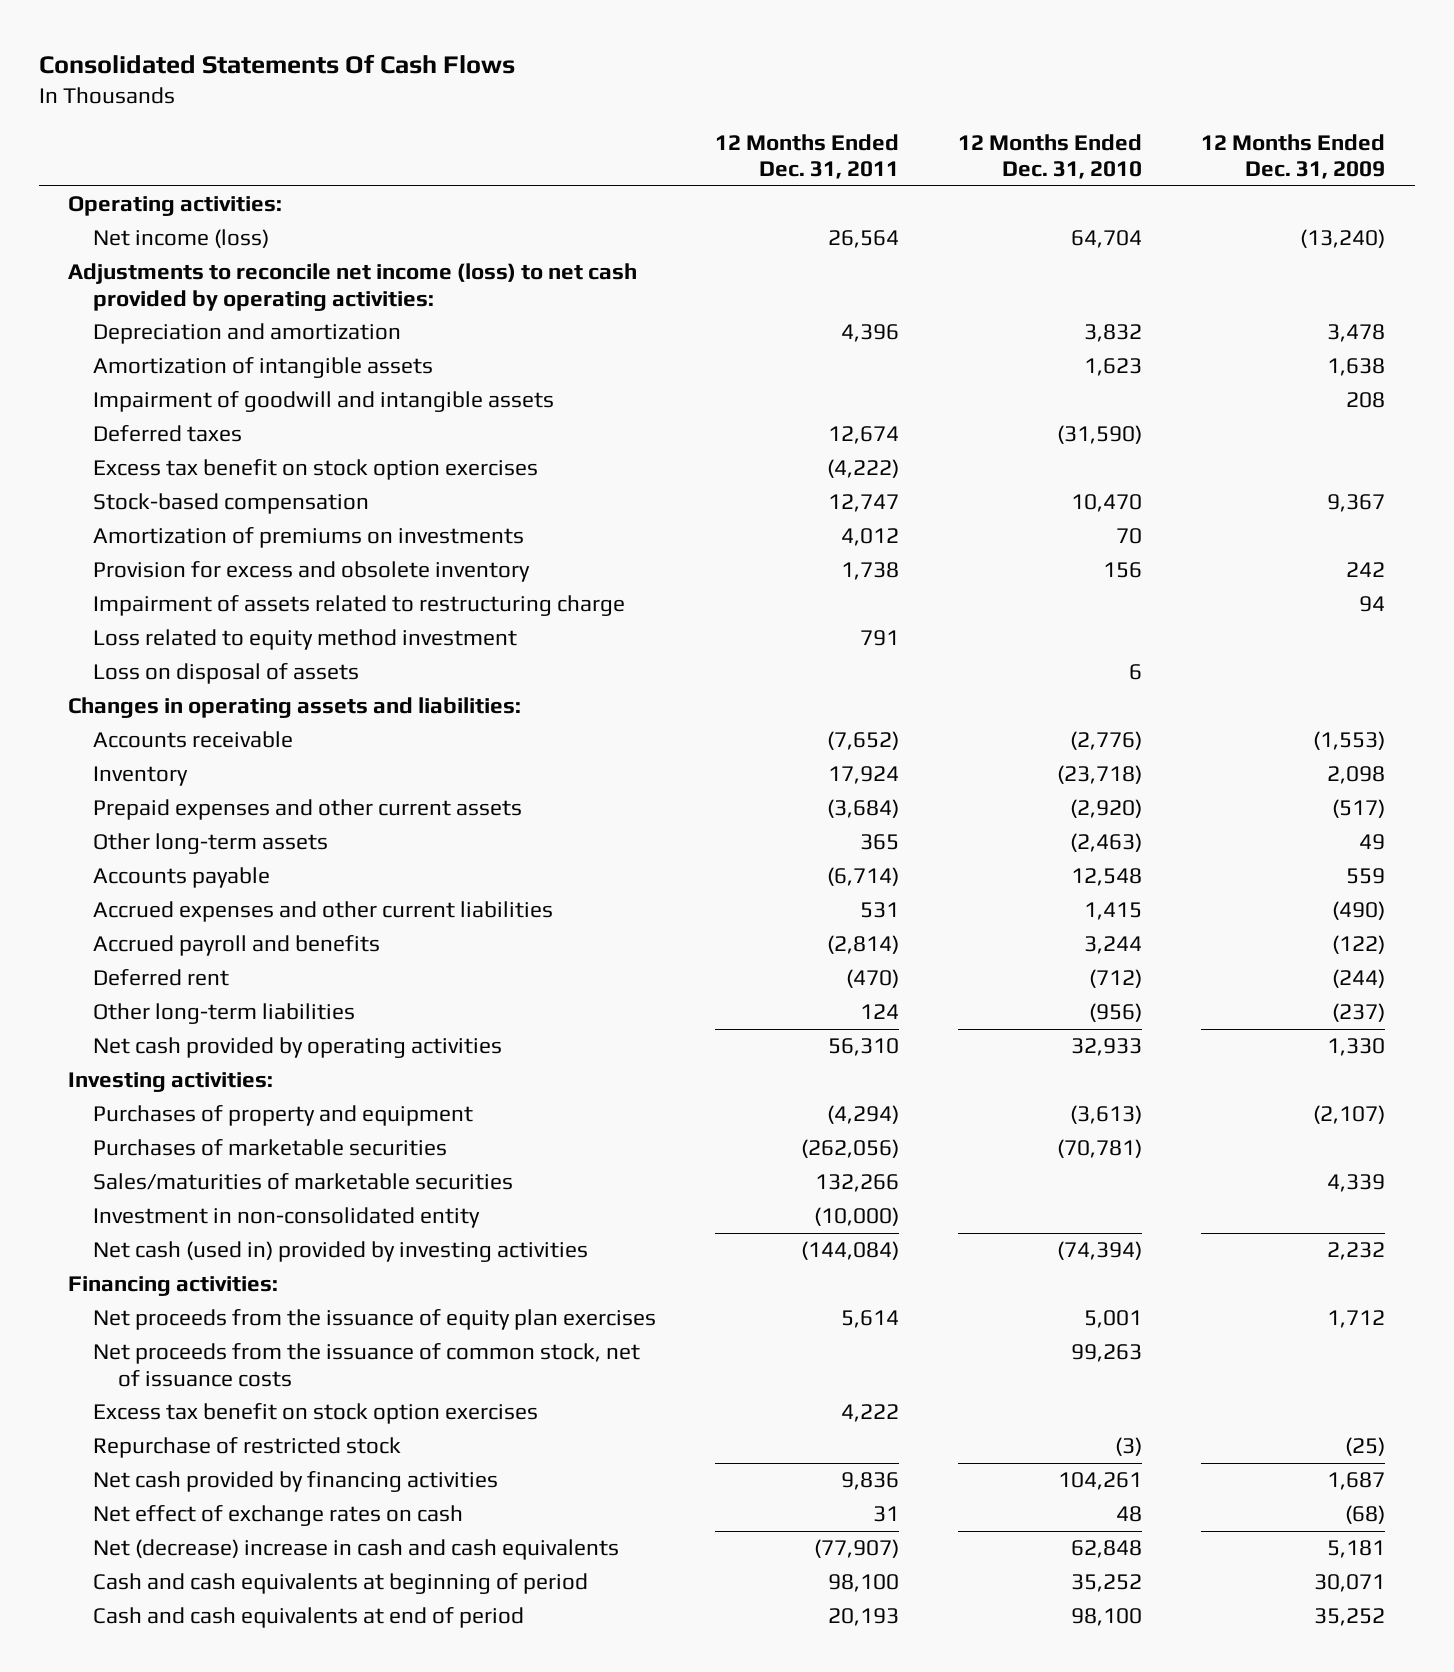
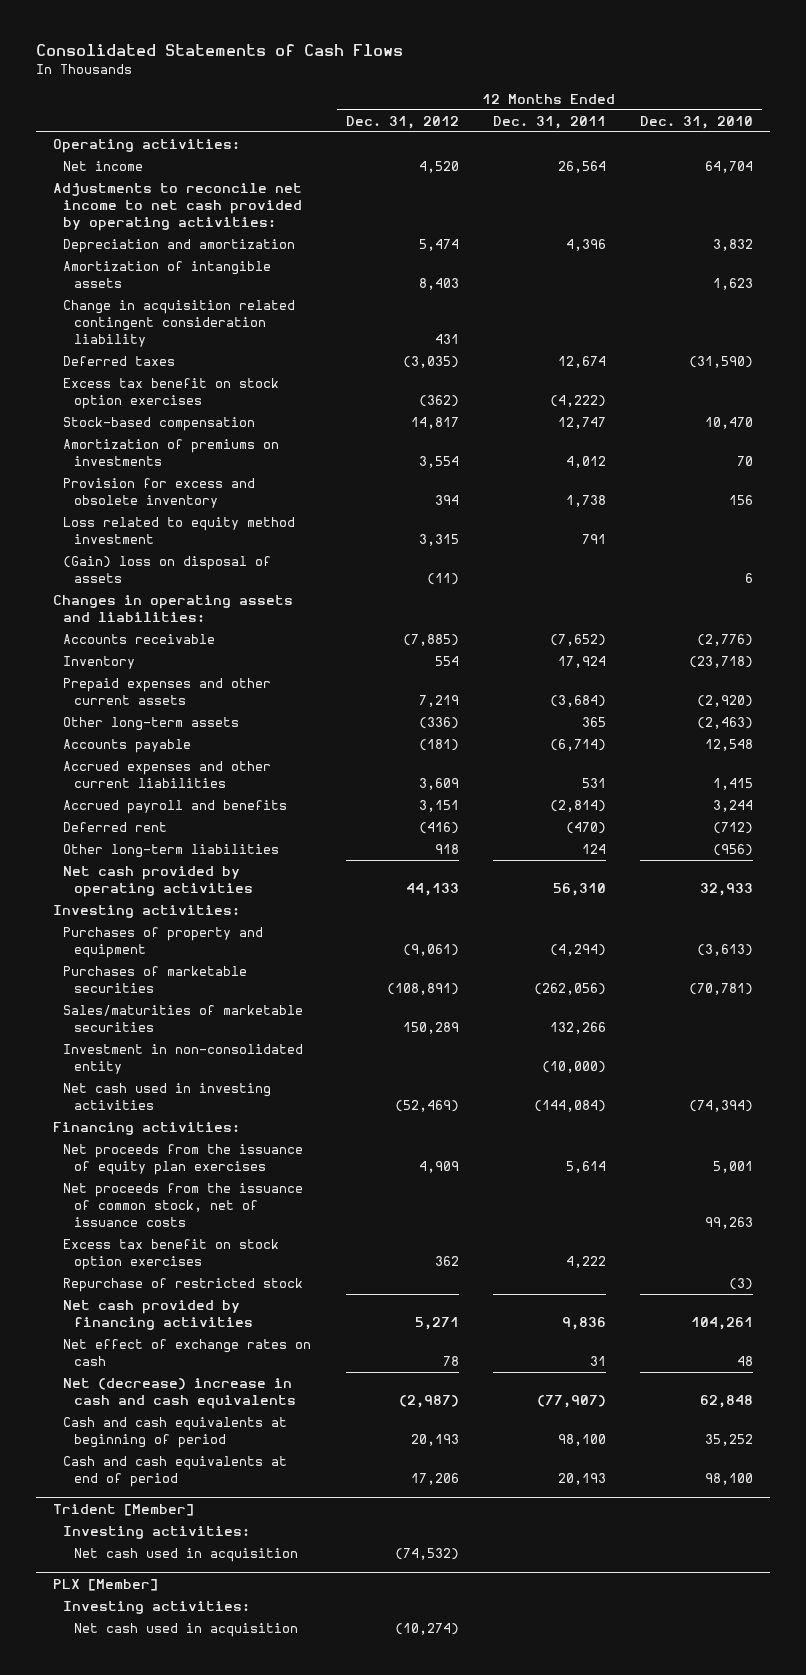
[38,54,515,75] Consolidated Statements Of Cash Flows -> [35,44,403,57] Consolidated Statements of Cash Flows
[1201,133,1386,180] 12 Months Ended Dec. 31, 2009 -> none
none -> [345,115,459,129] Dec. 31, 2012
[93,229,270,249] Net income (loss) -> [63,161,144,172] Net income
[68,263,638,311] Adjustments to reconcile net income (loss) to net cash provided by operating activities: -> [52,183,303,231] Adjustments to reconcile net income to net cash provided by operating activities:
[93,391,555,413] Impairment of goodwill and intangible assets -> none
none -> [63,300,296,347] Change in acquisition related contingent consideration liability
[93,595,626,617] Impairment of assets related to restructuring charge -> none
[93,663,360,685] Loss on disposal of assets -> [63,556,272,583] (Gain) loss on disposal of assets
[93,1241,589,1263] Net cash (used in) provided by investing activities -> [63,1083,272,1110] Net cash used in investing activities
none -> [52,1503,194,1516] Trident [Member]
none -> [63,1526,251,1540] Investing activities:
none -> [73,1548,298,1563] Net cash used in acquisition
none -> [52,1578,158,1591] PLX [Member]
none -> [63,1601,251,1615] Investing activities:
none -> [73,1623,298,1638] Net cash used in acquisition

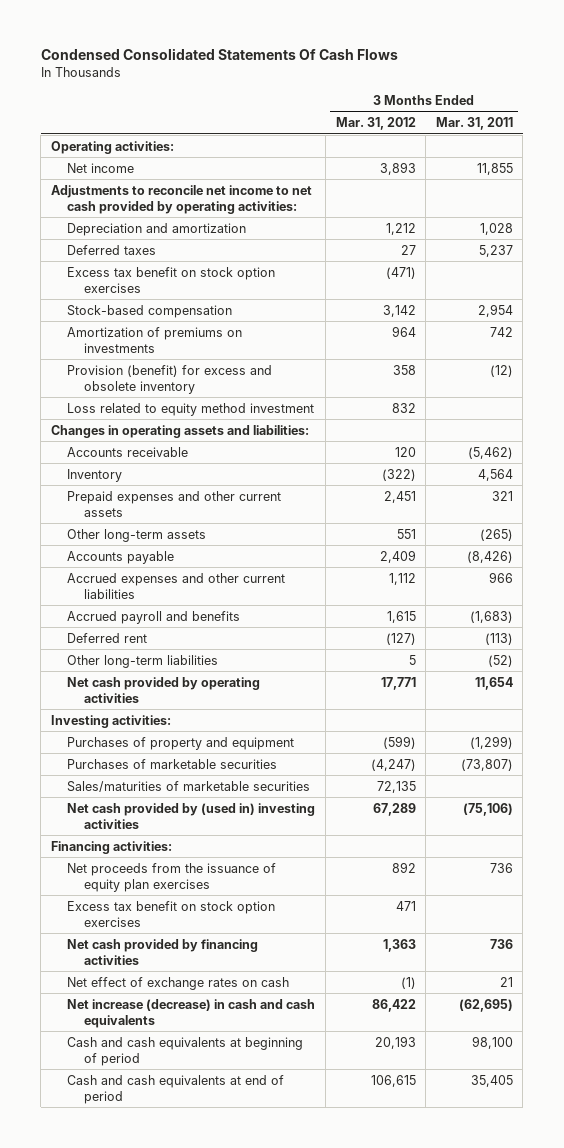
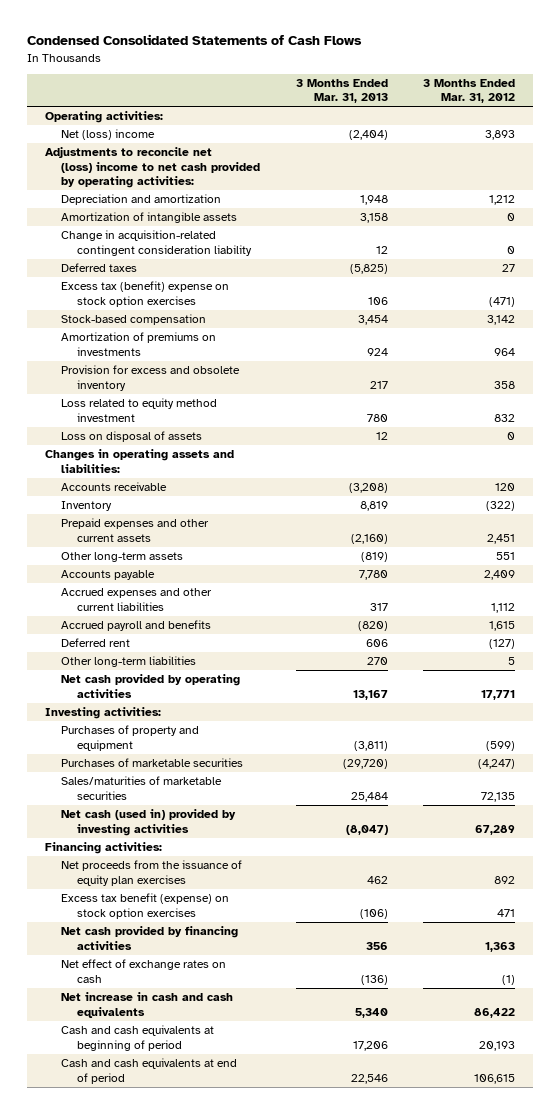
[40,48,398,61] Condensed Consolidated Statements Of Cash Flows -> [26,34,362,46] Condensed Consolidated Statements of Cash Flows
[435,116,513,130] Mar. 31, 2011 -> none
none -> [295,78,388,104] 3 Months Ended Mar. 31, 2013
[67,162,135,173] Net income -> [60,129,155,141] Net (loss) income
[51,184,313,214] Adjustments to reconcile net income to net cash provided by operating activities: -> [44,147,260,188] Adjustments to reconcile net (loss) income to net cash provided by operating activities:
none -> [60,212,237,224] Amortization of intangible assets
none -> [60,230,253,256] Change in acquisition-related contingent consideration liability
[67,266,276,293] Excess tax benefit on stock option exercises -> [60,281,229,307] Excess tax (benefit) expense on stock option exercises
[67,364,273,394] Provision (benefit) for excess and obsolete inventory -> [60,365,240,391] Provision for excess and obsolete inventory
none -> [60,431,202,443] Loss on disposal of assets
[67,802,316,829] Net cash provided by (used in) investing activities -> [60,809,236,836] Net cash (used in) provided by investing activities
[67,900,276,927] Excess tax benefit on stock option exercises -> [60,893,229,919] Excess tax benefit (expense) on stock option exercises
[67,998,316,1028] Net increase (decrease) in cash and cash equivalents -> [60,992,233,1018] Net increase in cash and cash equivalents

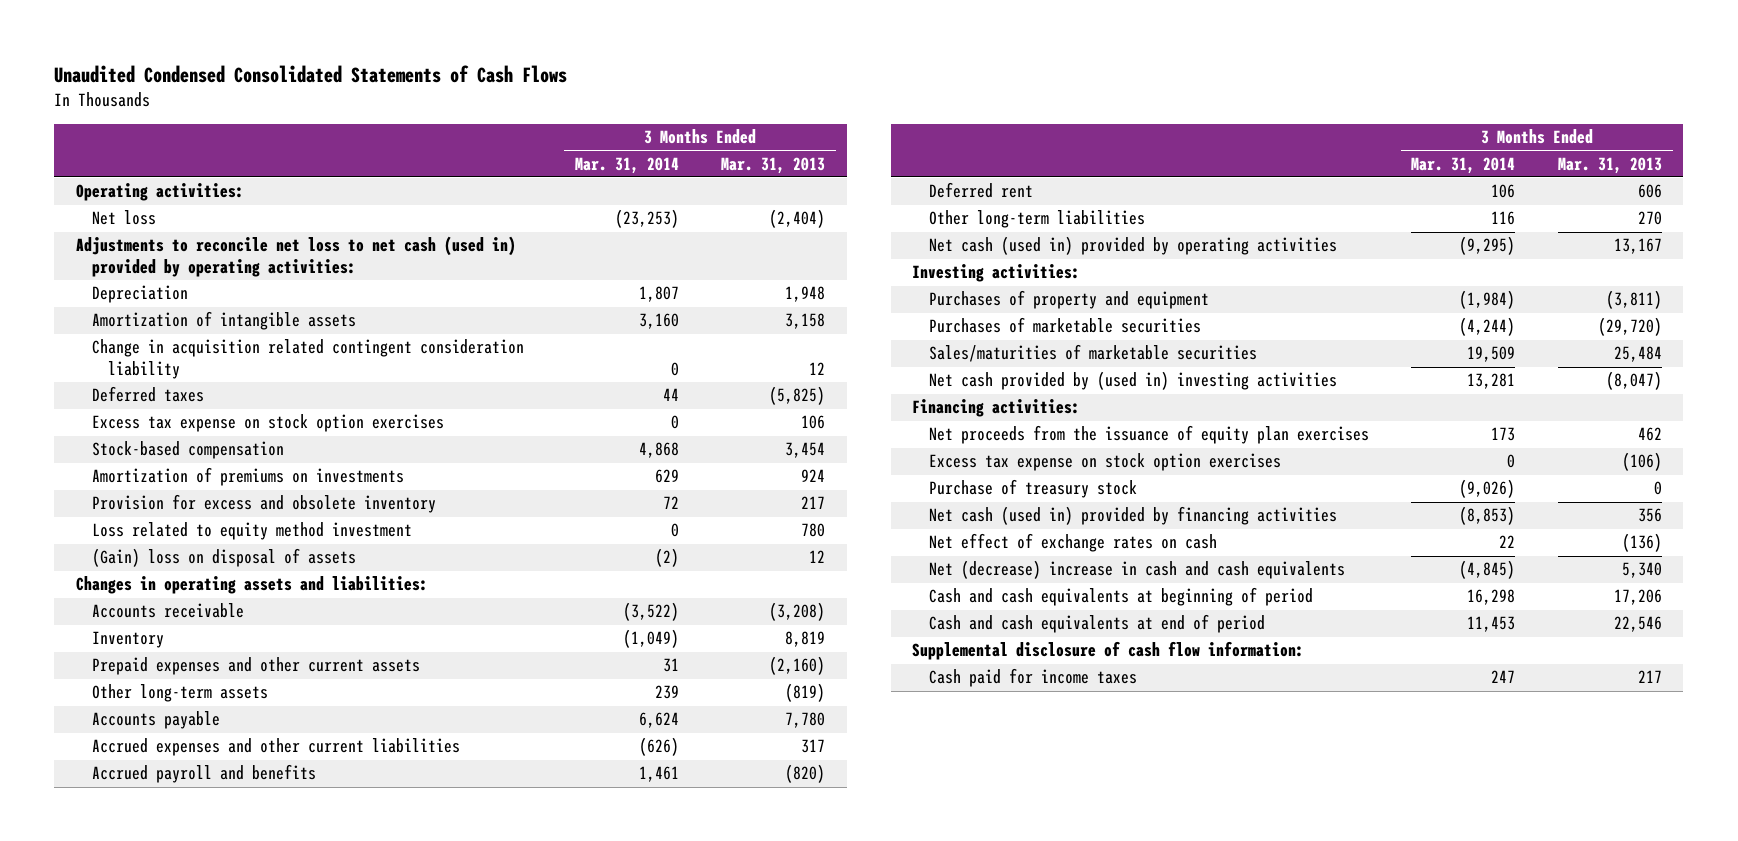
[26,34,362,46] Condensed Consolidated Statements of Cash Flows -> [54,64,568,83] Unaudited Condensed Consolidated Statements of Cash Flows
[423,78,516,104] 3 Months Ended Mar. 31, 2012 -> none
none -> [574,156,679,174] Mar. 31, 2014
[60,129,155,141] Net (loss) income -> [91,210,156,226] Net loss
[44,147,260,188] Adjustments to reconcile net (loss) income to net cash provided by operating activities: -> [75,236,516,277] Adjustments to reconcile net loss to net cash (used in) provided by operating activities:
[60,194,221,206] Depreciation and amortization -> [91,285,188,304] Depreciation
[60,230,253,256] Change in acquisition-related contingent consideration liability -> [91,339,524,379] Change in acquisition related contingent consideration liability
[60,281,229,307] Excess tax (benefit) expense on stock option exercises -> [91,414,444,433] Excess tax expense on stock option exercises
[60,431,202,443] Loss on disposal of assets -> [91,548,356,568] (Gain) loss on disposal of assets
[60,674,240,698] Net cash provided by operating activities -> [928,236,1337,256] Net cash (used in) provided by operating activities
[60,809,236,836] Net cash (used in) provided by investing activities -> [928,371,1337,391] Net cash provided by (used in) investing activities
[60,893,229,919] Excess tax benefit (expense) on stock option exercises -> [928,453,1281,472] Excess tax expense on stock option exercises
none -> [928,479,1137,499] Purchase of treasury stock
[60,926,238,950] Net cash provided by financing activities -> [928,506,1337,526] Net cash (used in) provided by financing activities
[60,992,233,1018] Net increase in cash and cash equivalents -> [928,560,1345,580] Net (decrease) increase in cash and cash equivalents
none -> [912,641,1305,661] Supplemental disclosure of cash flow information:
none -> [928,668,1137,688] Cash paid for income taxes

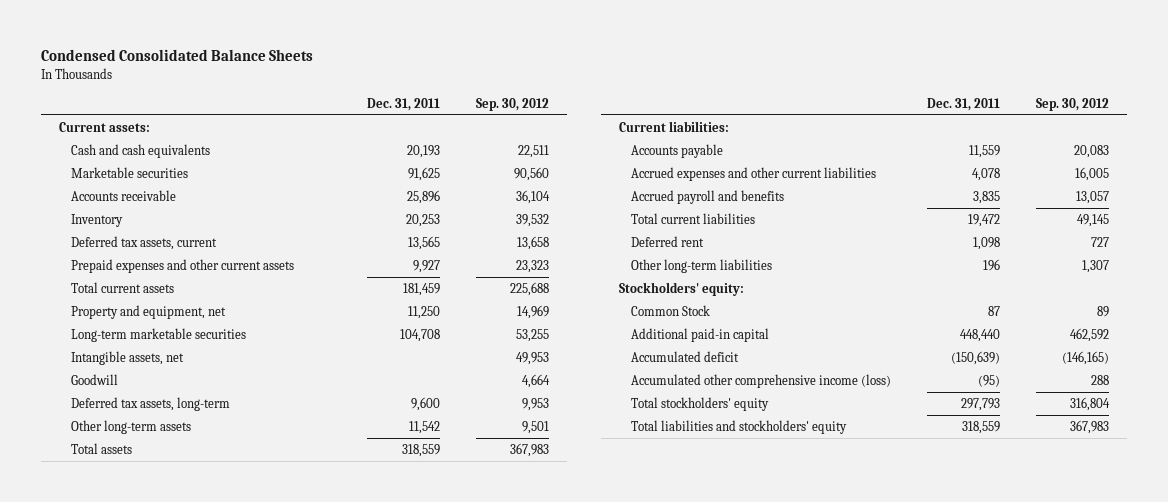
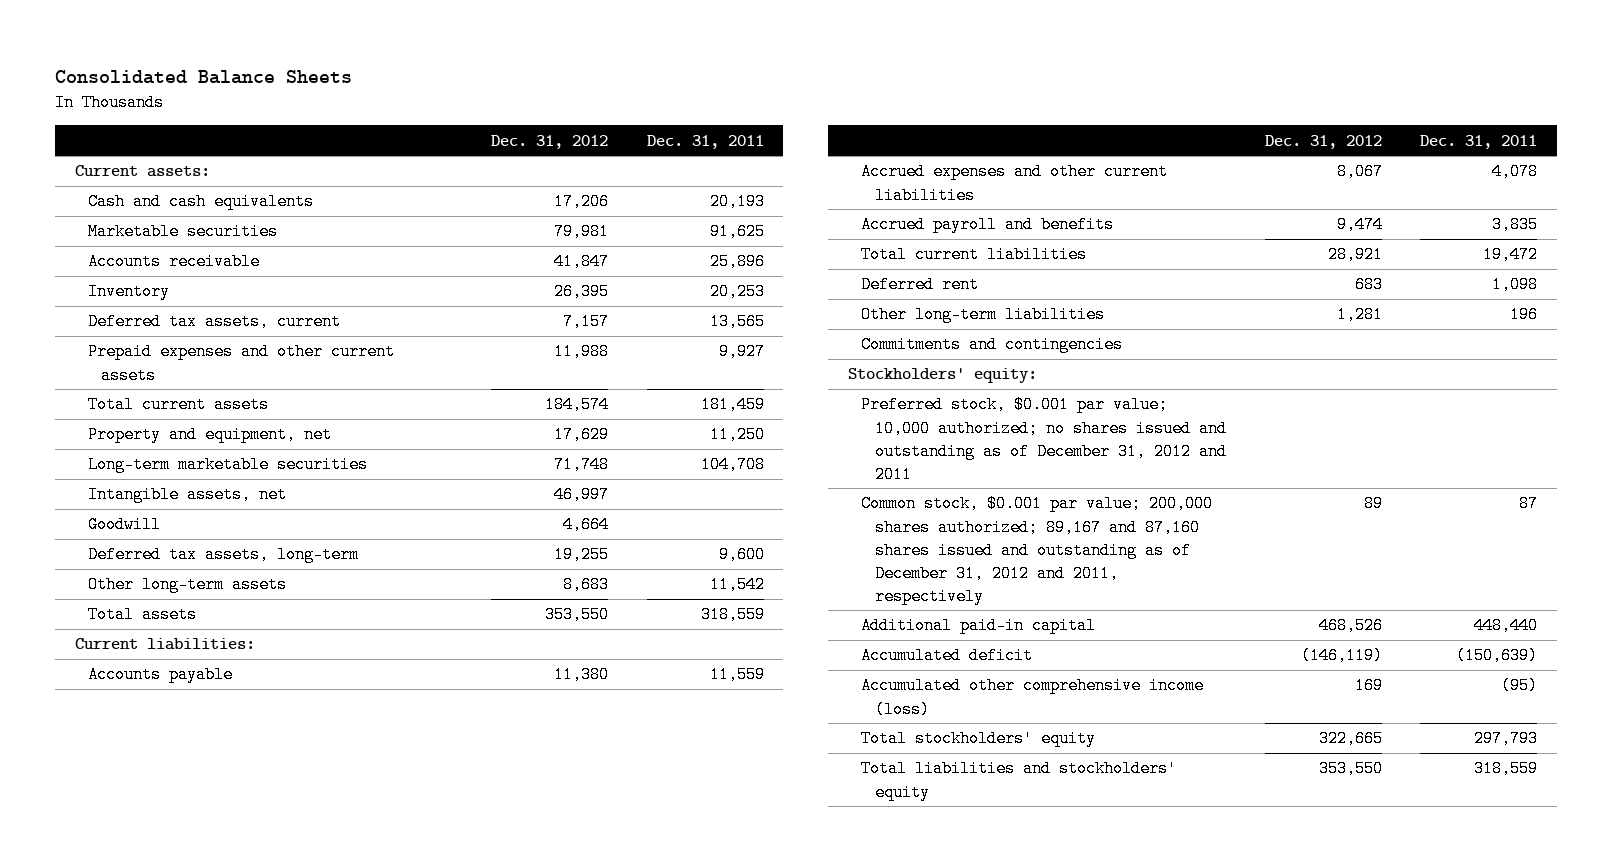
[40,49,313,62] Condensed Consolidated Balance Sheets -> [55,70,353,85] Consolidated Balance Sheets
[476,98,550,112] Sep. 30, 2012 -> none
none -> [491,134,609,149] Dec. 31, 2012
none -> [861,336,1124,354] Commitments and contingencies
none -> [861,396,1227,483] Preferred stock, $0.001 par value; 10,000 authorized; no shares issued and outstanding as of December 31, 2012 and 2011
[631,304,711,316] Common Stock -> [861,495,1214,606] Common stock, $0.001 par value; 200,000 shares authorized; 89,167 and 87,160 shares issued and outstanding as of December 31, 2012 and 2011, respectively

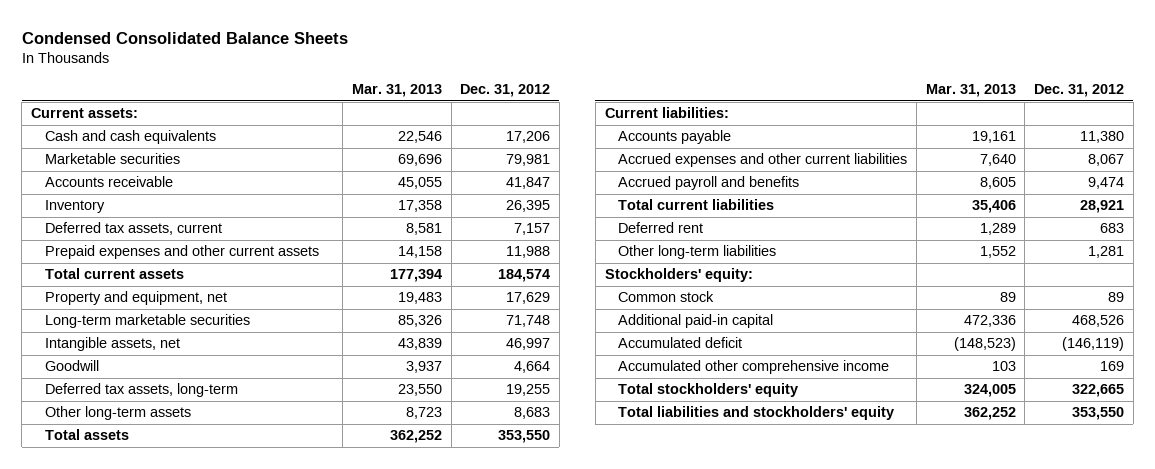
[55,70,353,85] Consolidated Balance Sheets -> [21,31,348,44] Condensed Consolidated Balance Sheets
[647,134,765,149] Dec. 31, 2011 -> none
none -> [351,84,442,98] Mar. 31, 2013
[861,336,1124,354] Commitments and contingencies -> none
[861,396,1227,483] Preferred stock, $0.001 par value; 10,000 authorized; no shares issued and outstanding as of December 31, 2012 and 2011 -> none
[861,495,1214,606] Common stock, $0.001 par value; 200,000 shares authorized; 89,167 and 87,160 shares issued and outstanding as of December 31, 2012 and 2011, respectively -> [618,291,715,303] Common stock
[861,677,1205,718] Accumulated other comprehensive income (loss) -> [618,360,890,375] Accumulated other comprehensive income

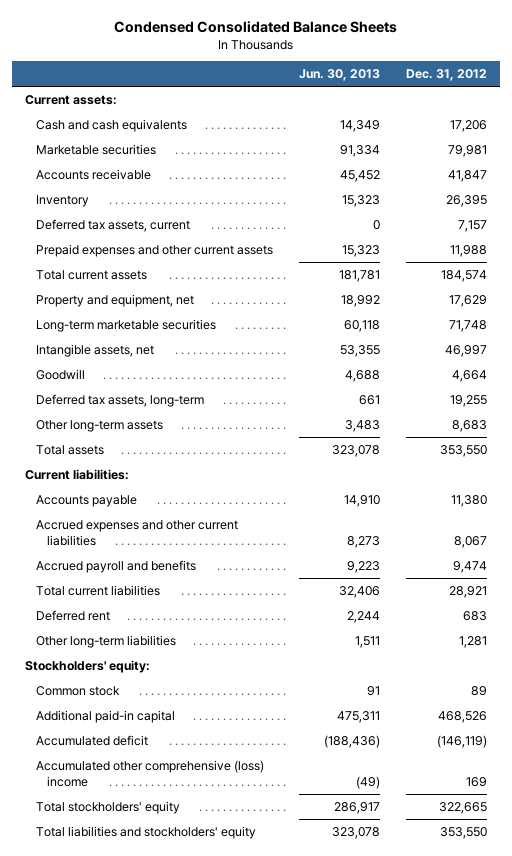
[351,84,442,98] Mar. 31, 2013 -> none
none -> [299,69,381,82] Jun. 30, 2013
[618,360,890,375] Accumulated other comprehensive income -> [36,759,265,787] Accumulated other comprehensive (loss) income

